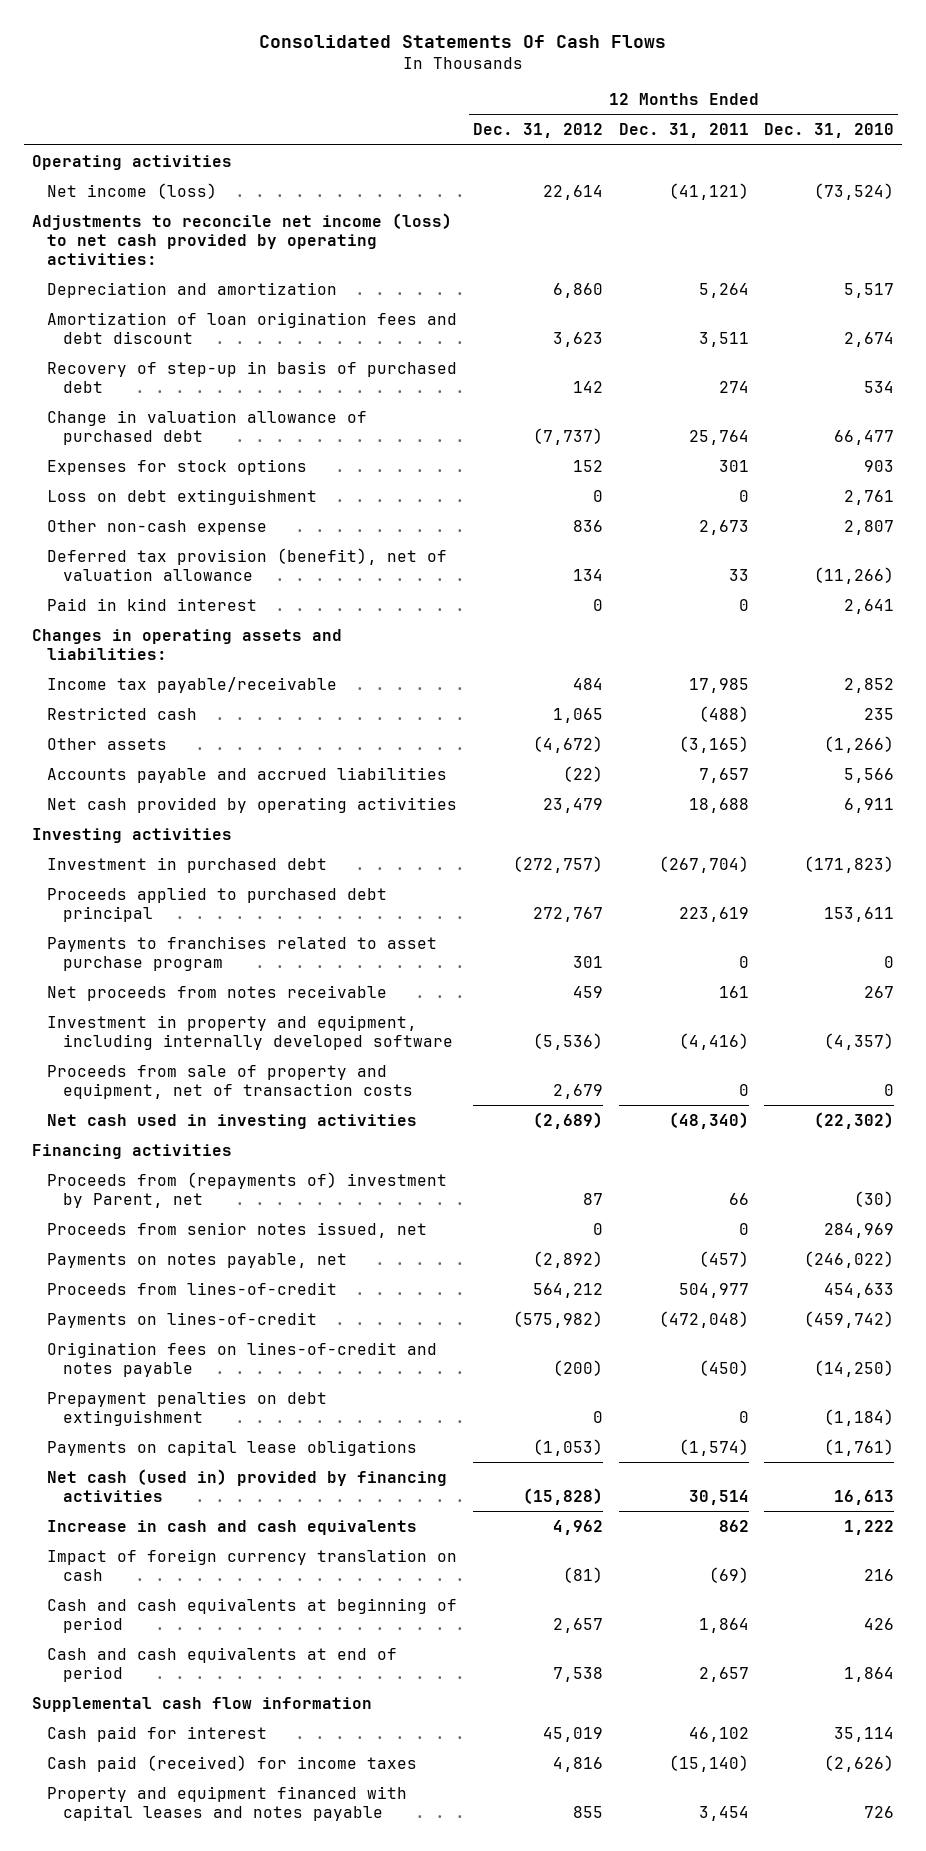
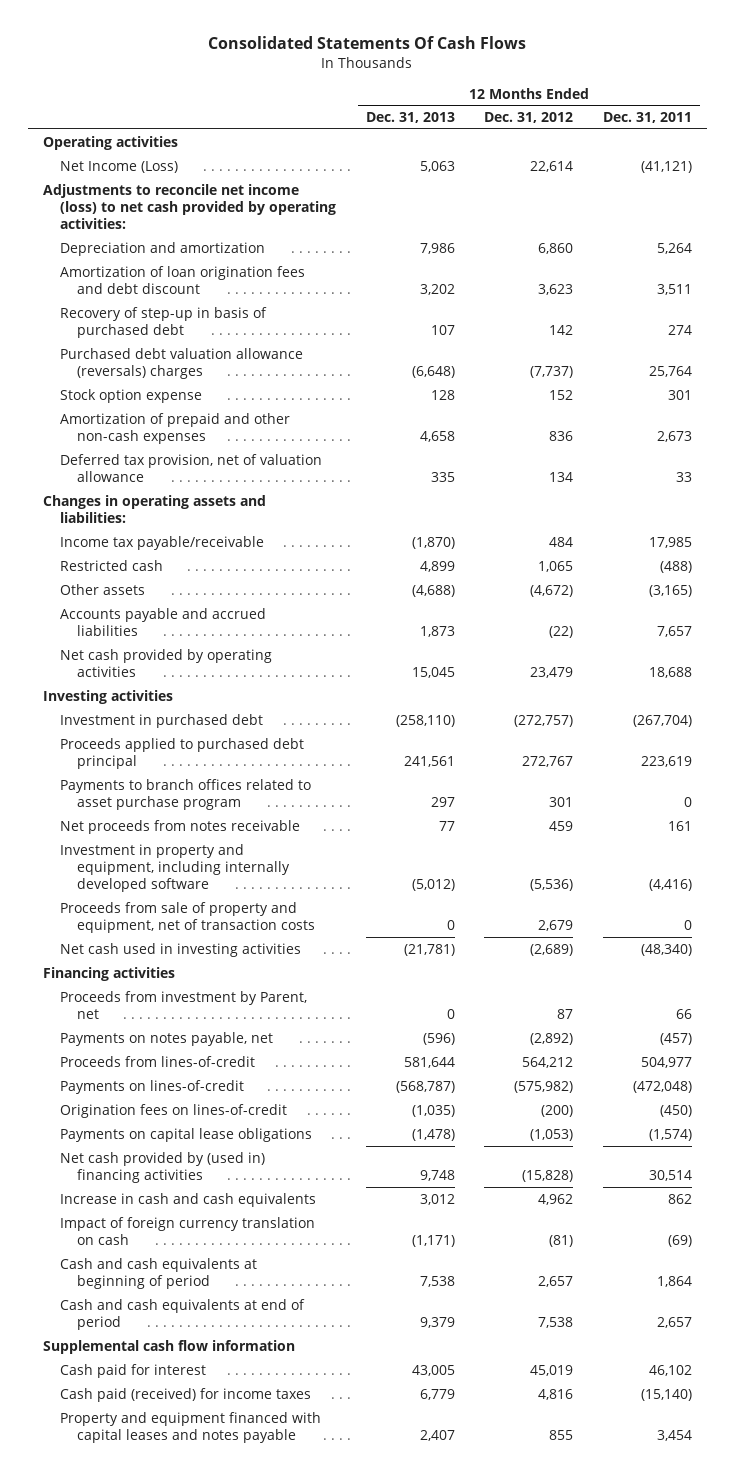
[764,123,895,139] Dec. 31, 2010 -> none
none -> [365,112,455,124] Dec. 31, 2013
[47,182,218,199] Net income (loss) -> [59,160,178,173] Net Income (Loss)
[47,488,318,505] Loss on debt extinguishment -> none
[47,597,258,611] Paid in kind interest -> none
[47,409,368,445] Change in valuation allowance of purchased debt -> [59,347,303,379] Purchased debt valuation allowance (reversals) charges
[47,458,308,475] Expenses for stock options -> [59,388,202,403] Stock option expense
[47,519,268,535] Other non-cash expense -> [59,412,290,444] Amortization of prepaid and other non-cash expenses
[47,547,448,581] Deferred tax provision (benefit), net of valuation allowance -> [59,453,322,482] Deferred tax provision, net of valuation allowance
[47,935,438,971] Payments to franchises related to asset purchase program -> [59,778,311,810] Payments to branch offices related to asset purchase program
[47,1221,428,1238] Proceeds from senior notes issued, net -> none
[47,1171,448,1208] Proceeds from (repayments of) investment by Parent, net -> [59,990,307,1019] Proceeds from investment by Parent, net
[47,1390,328,1426] Prepayment penalties on debt extinguishment -> none
[47,1341,438,1377] Origination fees on lines-of-credit and notes payable -> [59,1103,287,1118] Origination fees on lines-of-credit
[47,1468,448,1502] Net cash (used in) provided by financing activities -> [59,1151,265,1183] Net cash provided by (used in) financing activities

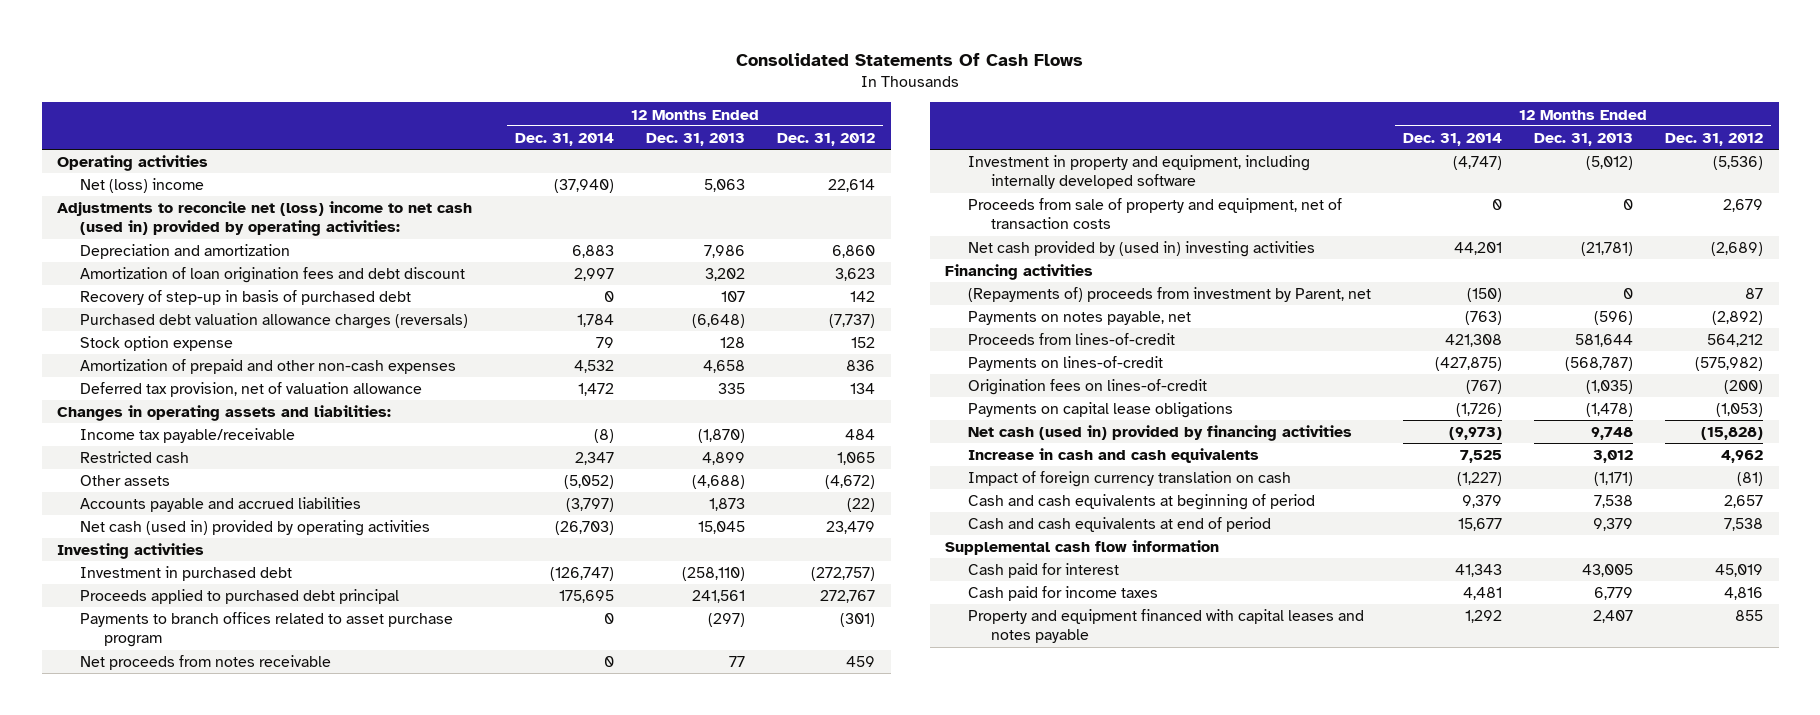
[603,112,693,124] Dec. 31, 2011 -> none
none -> [515,133,615,147] Dec. 31, 2014
[59,160,178,173] Net Income (Loss) -> [80,178,205,194] Net (loss) income
[42,183,336,229] Adjustments to reconcile net income (loss) to net cash provided by operating activities: -> [57,201,473,237] Adjustments to reconcile net (loss) income to net cash (used in) provided by operating activities:
[59,347,303,379] Purchased debt valuation allowance (reversals) charges -> [80,313,469,330] Purchased debt valuation allowance charges (reversals)
[59,648,272,677] Net cash provided by operating activities -> [80,520,431,537] Net cash (used in) provided by operating activities
[430,796,455,807] 297 -> [707,613,745,628] (297)
[549,796,574,807] 301 -> [839,613,875,628] (301)
[59,942,301,957] Net cash used in investing activities -> [968,241,1316,258] Net cash provided by (used in) investing activities
[59,990,307,1019] Proceeds from investment by Parent, net -> [968,287,1372,303] (Repayments of) proceeds from investment by Parent, net
[59,1151,265,1183] Net cash provided by (used in) financing activities -> [968,425,1353,442] Net cash (used in) provided by financing activities
[59,1387,311,1402] Cash paid (received) for income taxes -> [968,586,1159,602] Cash paid for income taxes

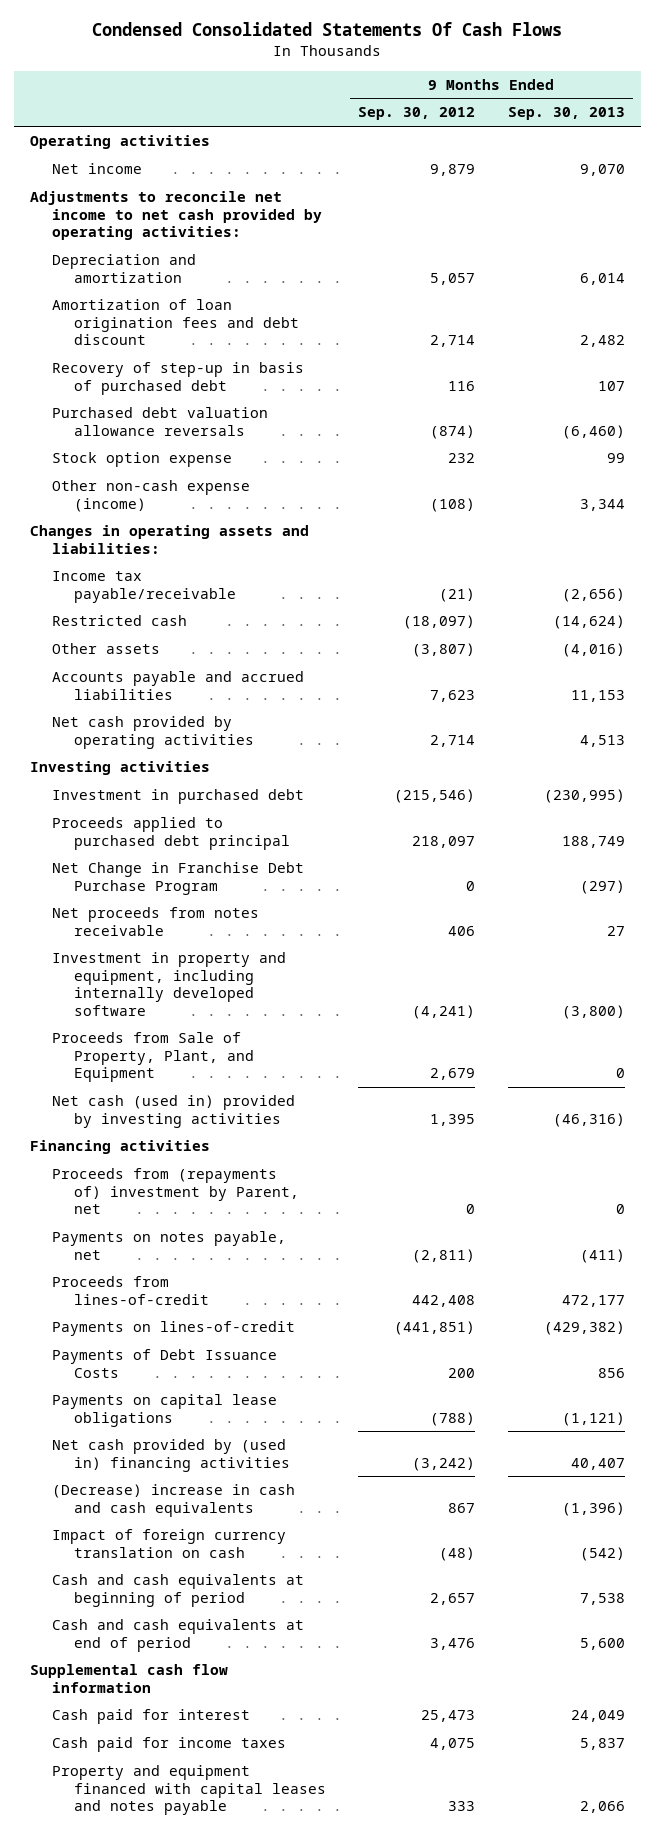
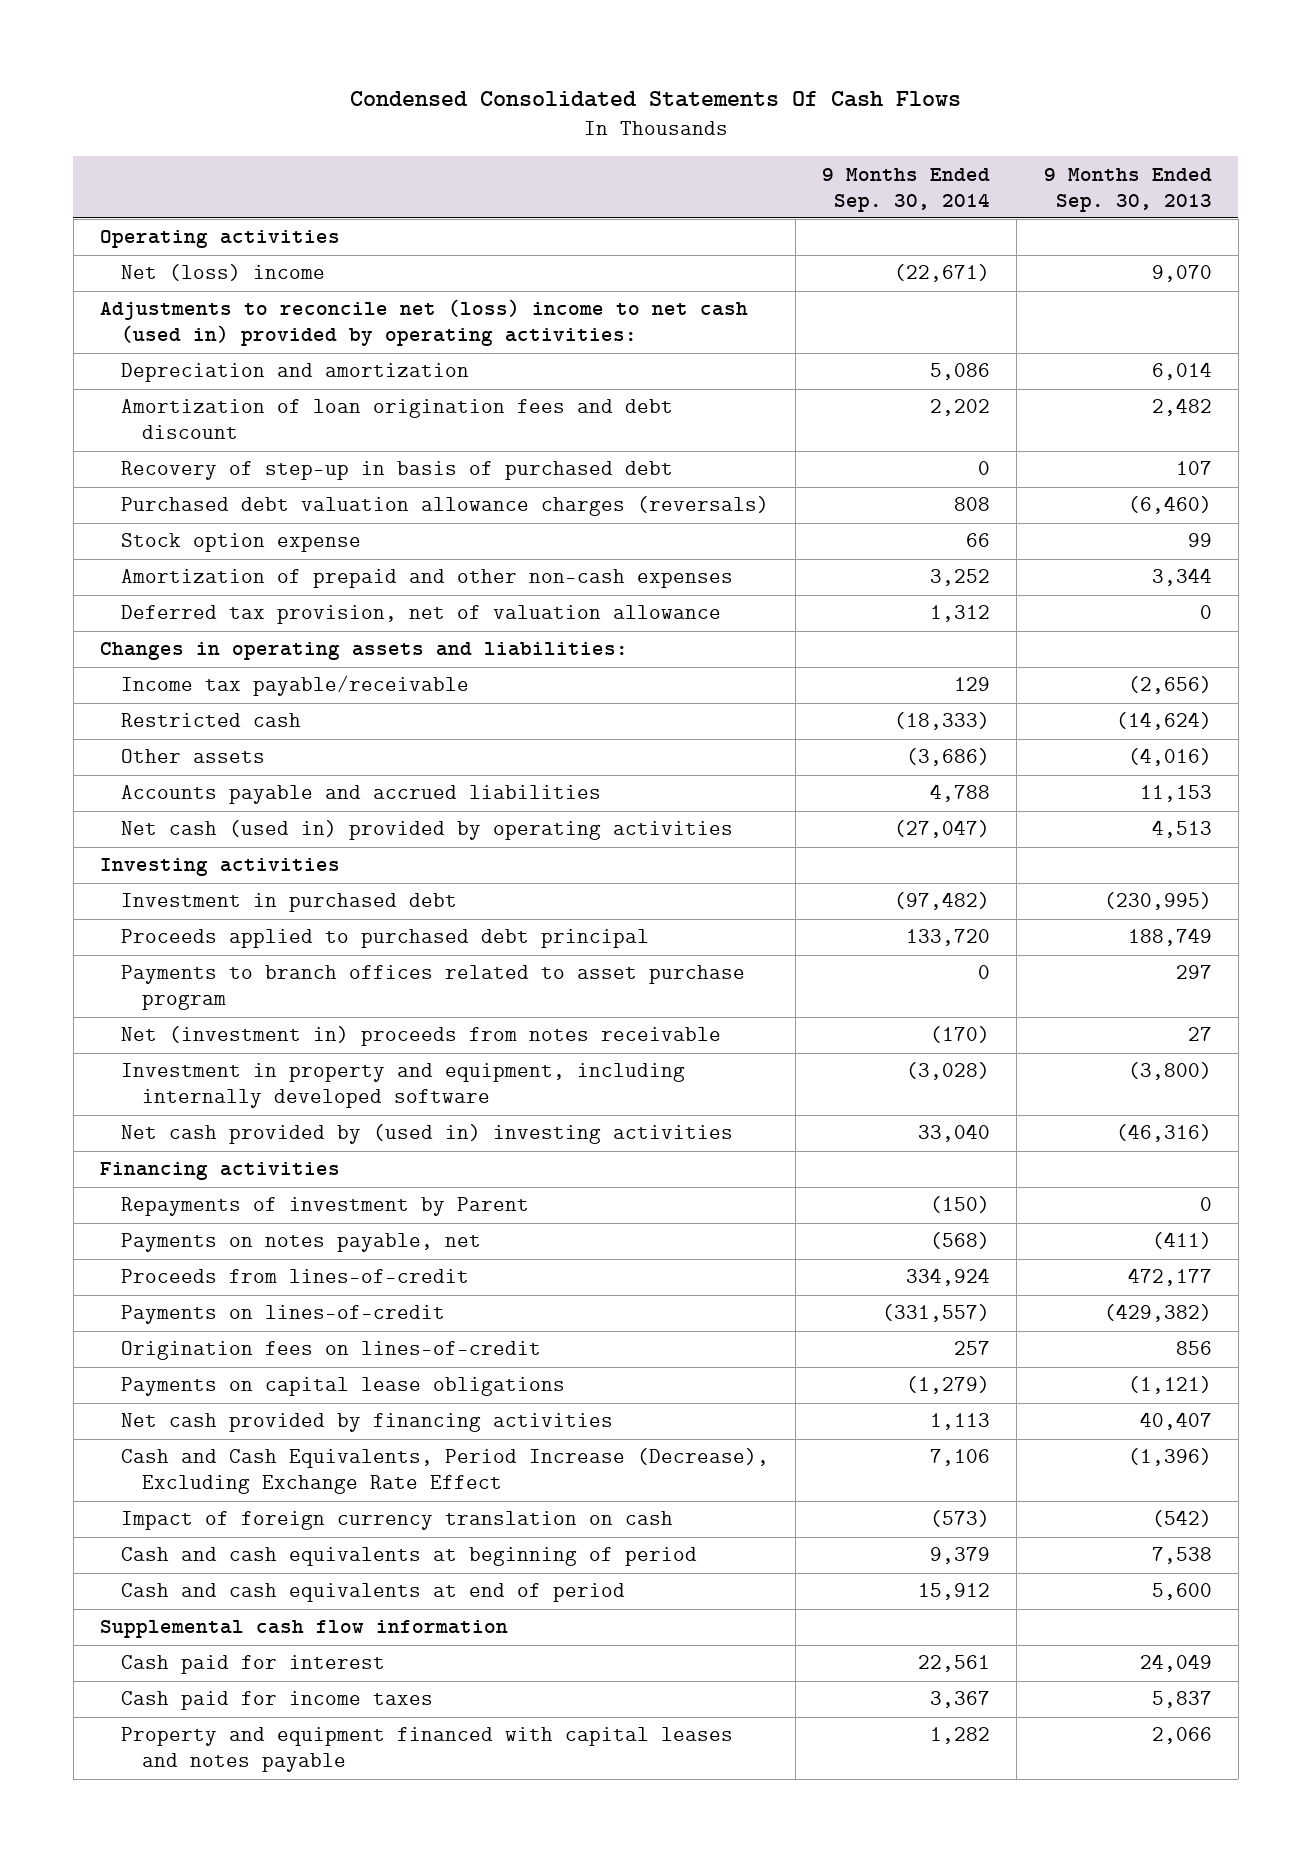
[358,107,476,121] Sep. 30, 2012 -> none
none -> [822,167,991,212] 9 Months Ended Sep. 30, 2014
[51,163,142,175] Net income -> [120,264,325,282] Net (loss) income
[29,191,322,241] Adjustments to reconcile net income to net cash provided by operating activities: -> [99,299,748,347] Adjustments to reconcile net (loss) income to net cash (used in) provided by operating activities:
[51,407,268,436] Purchased debt valuation allowance reversals -> [120,496,769,517] Purchased debt valuation allowance charges (reversals)
[51,480,250,512] Other non-cash expense (income) -> [120,569,733,589] Amortization of prepaid and other non-cash expenses
none -> [120,605,721,625] Deferred tax provision, net of valuation allowance
[51,716,254,749] Net cash provided by operating activities -> [120,820,733,841] Net cash (used in) provided by operating activities
[51,862,304,895] Net Change in Franchise Debt Purchase Program -> none
none -> [120,965,745,1011] Payments to branch offices related to asset purchase program
[51,907,259,936] Net proceeds from notes receivable -> [120,1026,721,1047] Net (investment in) proceeds from notes receivable
[51,1032,254,1083] Proceeds from Sale of Property, Plant, and Equipment -> none
[51,1095,295,1128] Net cash (used in) provided by investing activities -> [120,1124,733,1145] Net cash provided by (used in) investing activities
[51,1168,299,1215] Proceeds from (repayments of) investment by Parent, net -> [120,1197,529,1217] Repayments of investment by Parent
[51,1349,277,1378] Payments of Debt Issuance Costs -> [120,1341,541,1361] Origination fees on lines-of-credit
[51,1439,290,1472] Net cash provided by (used in) financing activities -> [120,1413,613,1433] Net cash provided by financing activities
[51,1484,295,1517] (Decrease) increase in cash and cash equivalents -> [120,1448,769,1495] Cash and Cash Equivalents, Period Increase (Decrease), Excluding Exchange Rate Effect

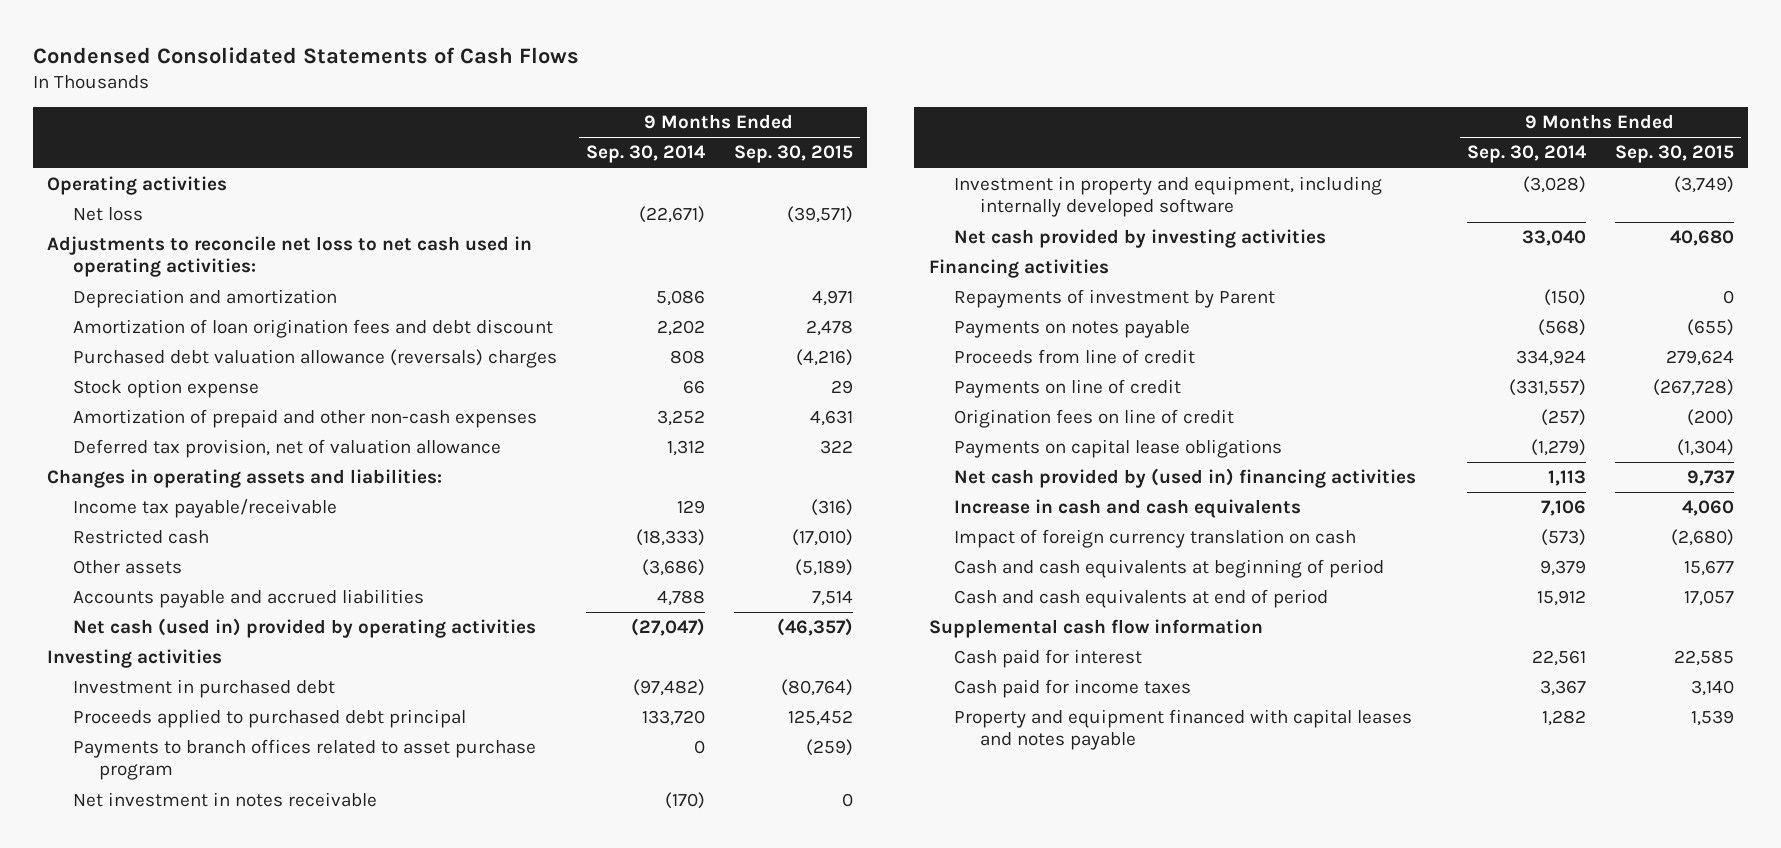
[349,91,961,108] Condensed Consolidated Statements Of Cash Flows -> [33,46,580,64] Condensed Consolidated Statements of Cash Flows
[1043,167,1212,212] 9 Months Ended Sep. 30, 2013 -> none
none -> [733,145,853,164] Sep. 30, 2015
[120,264,325,282] Net (loss) income -> [73,207,144,222] Net loss
[99,299,748,347] Adjustments to reconcile net (loss) income to net cash (used in) provided by operating activities: -> [47,236,533,278] Adjustments to reconcile net loss to net cash used in operating activities:
[120,461,673,481] Recovery of step-up in basis of purchased debt -> none
[120,496,769,517] Purchased debt valuation allowance charges (reversals) -> [73,349,558,369] Purchased debt valuation allowance (reversals) charges
[120,1026,721,1047] Net (investment in) proceeds from notes receivable -> [73,792,378,808] Net investment in notes receivable
[120,1124,733,1145] Net cash provided by (used in) investing activities -> [954,229,1327,249] Net cash provided by investing activities
[120,1233,481,1253] Payments on notes payable, net -> [954,320,1191,339] Payments on notes payable
[120,1269,469,1284] Proceeds from lines-of-credit -> [954,349,1196,365] Proceeds from line of credit
[120,1305,445,1325] Payments on lines-of-credit -> [954,379,1182,399] Payments on line of credit
[120,1341,541,1361] Origination fees on lines-of-credit -> [954,409,1235,429] Origination fees on line of credit
[954,1341,991,1356] 257 -> [1540,409,1586,427] (257)
[120,1413,613,1433] Net cash provided by financing activities -> [954,468,1417,489] Net cash provided by (used in) financing activities
[120,1448,769,1495] Cash and Cash Equivalents, Period Increase (Decrease), Excluding Exchange Rate Effect -> [954,499,1302,519] Increase in cash and cash equivalents

